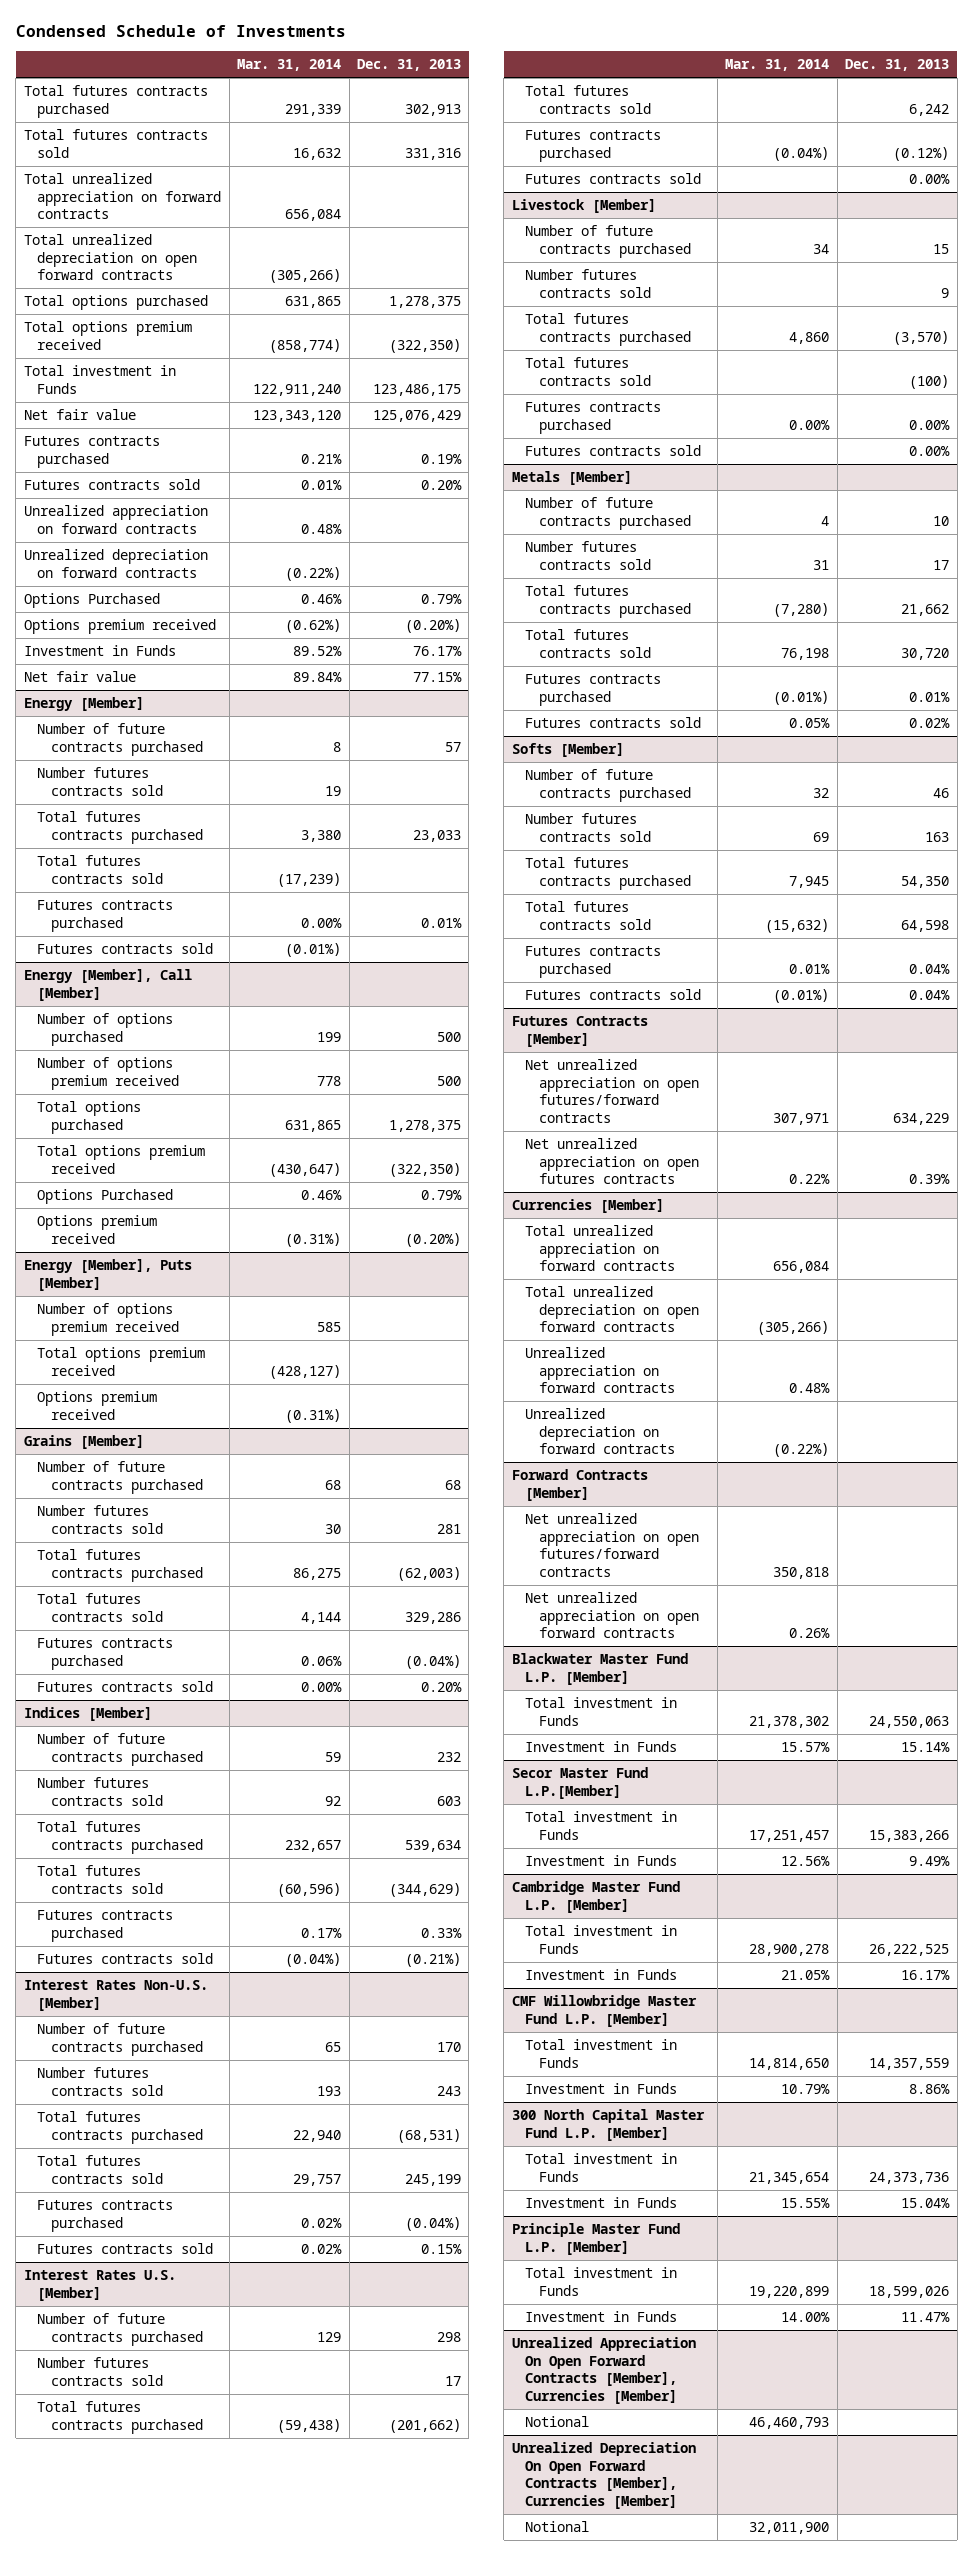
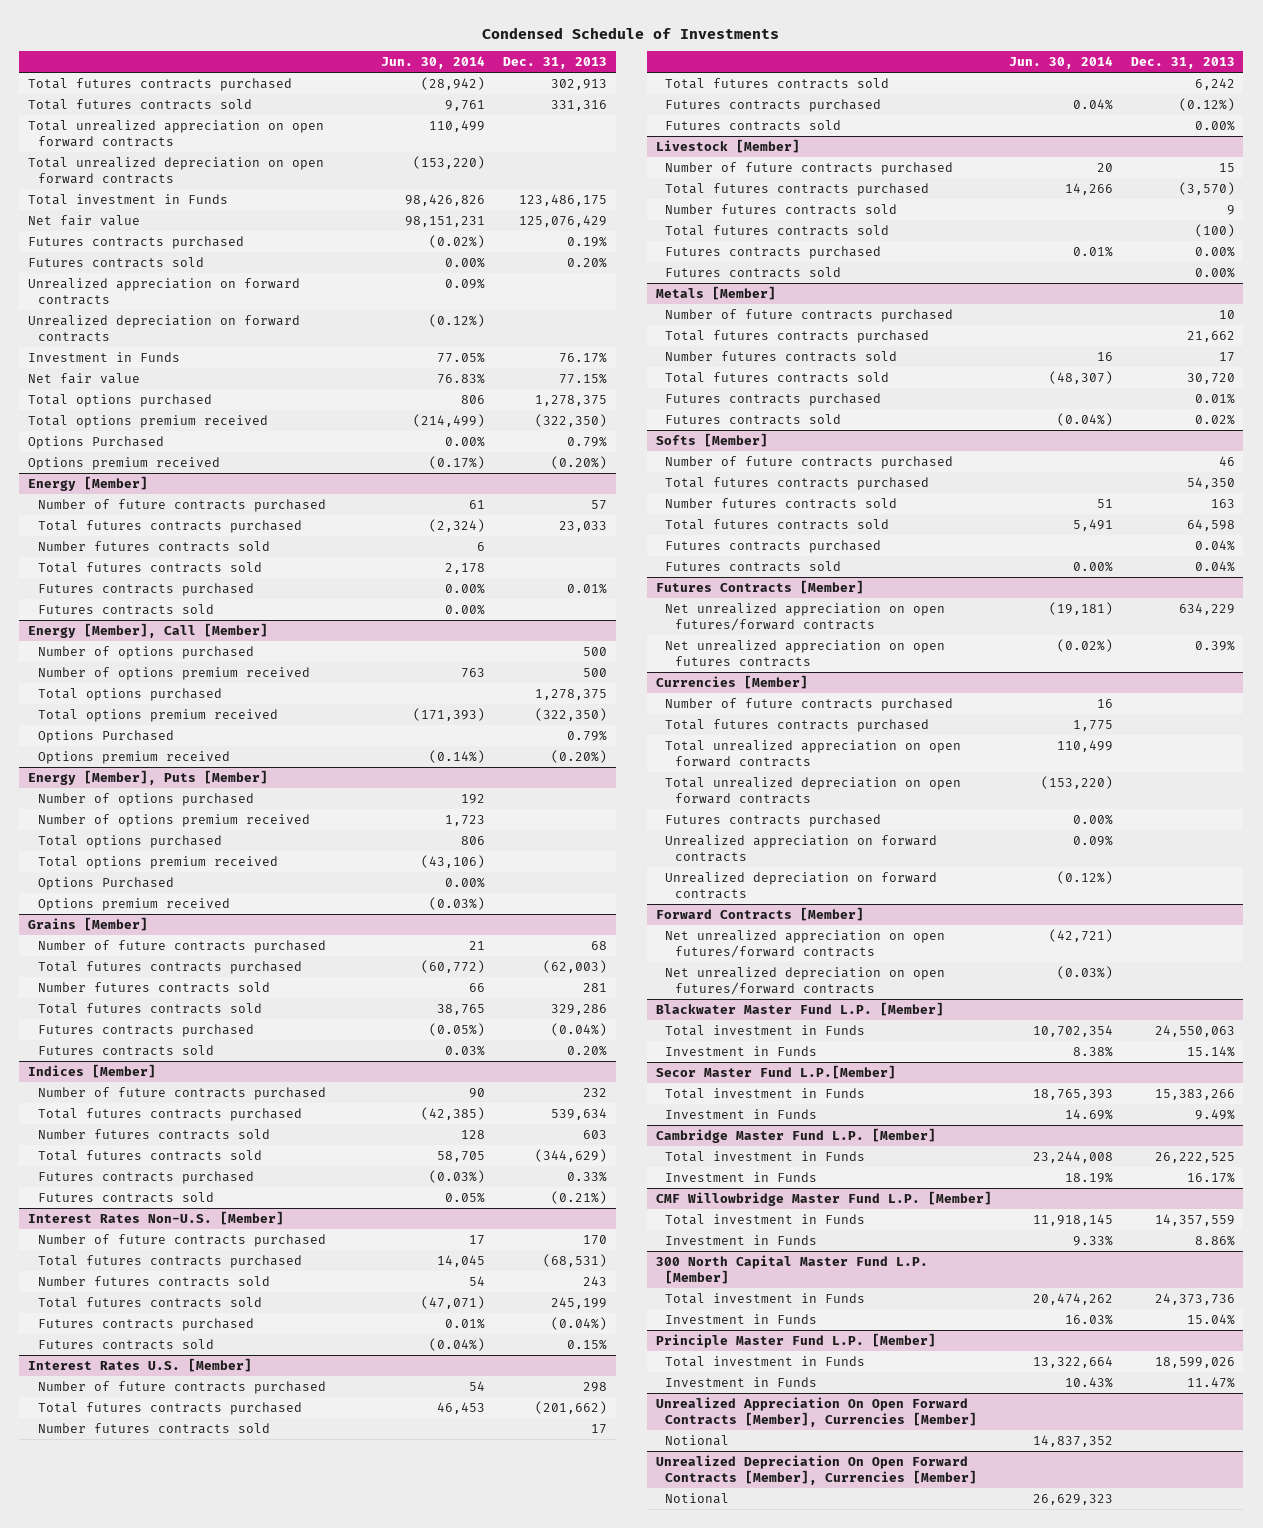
[237,59,342,72] Mar. 31, 2014 -> none
none -> [381,55,486,69] Jun. 30, 2014
[23,173,222,220] Total unrealized appreciation on forward contracts -> [27,119,324,147] Total unrealized appreciation on open forward contracts
[23,295,208,311] Total options purchased -> [27,393,212,407] Total options purchased
[23,321,192,350] Total options premium received -> [27,414,268,428] Total options premium received
[23,593,160,609] Options Purchased -> [27,435,164,449] Options Purchased
[23,619,216,635] Options premium received -> [27,456,220,470] Options premium received
[37,767,164,796] Number futures contracts sold -> [37,540,270,552] Number futures contracts sold
none -> [37,792,254,806] Number of options purchased
none -> [37,834,222,848] Total options purchased
none -> [37,876,174,890] Options Purchased
[37,1505,164,1534] Number futures contracts sold -> [37,981,270,993] Number futures contracts sold
[37,1777,164,1806] Number futures contracts sold -> [37,1128,270,1140] Number futures contracts sold
[37,2067,164,2096] Number futures contracts sold -> [37,1275,270,1287] Number futures contracts sold
[37,2357,164,2386] Number futures contracts sold -> [37,1422,270,1434] Number futures contracts sold
[525,269,652,298] Number futures contracts sold -> [665,203,898,215] Number futures contracts sold
[525,541,652,570] Number futures contracts sold -> [665,350,898,362] Number futures contracts sold
[525,813,652,842] Number futures contracts sold -> [665,497,898,509] Number futures contracts sold
none -> [665,697,954,711] Number of future contracts purchased
none -> [665,718,930,732] Total futures contracts purchased
[525,1225,676,1272] Total unrealized appreciation on forward contracts -> [665,739,962,767] Total unrealized appreciation on open forward contracts
none -> [665,813,882,827] Futures contracts purchased
[525,1592,700,1639] Net unrealized appreciation on open forward contracts -> [665,966,946,995] Net unrealized depreciation on open futures/forward contracts

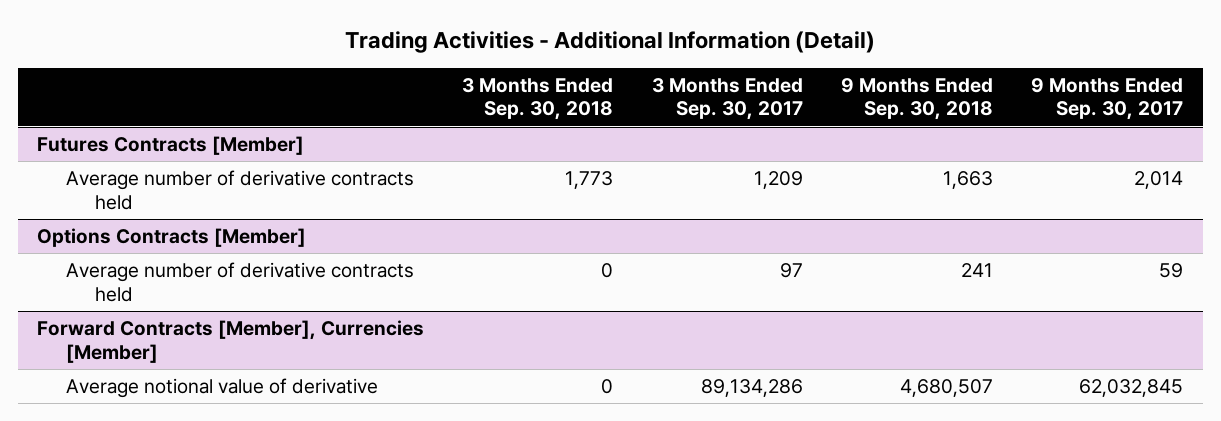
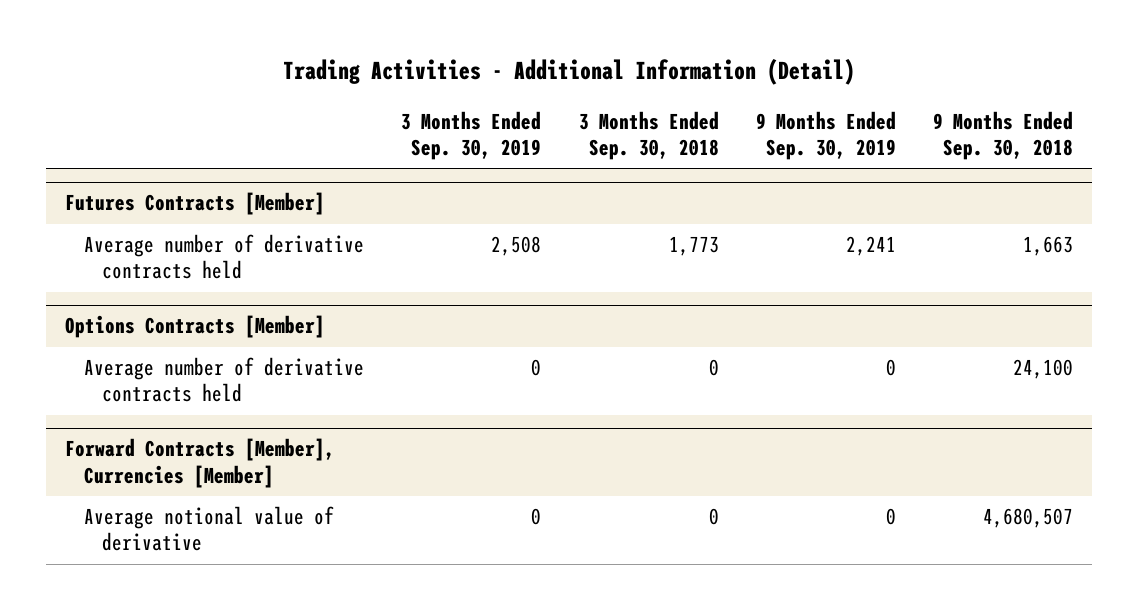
[651,77,803,121] 3 Months Ended Sep. 30, 2017 -> none
[1031,77,1184,121] 9 Months Ended Sep. 30, 2017 -> none
none -> [401,110,542,161] 3 Months Ended Sep. 30, 2019
none -> [756,110,897,161] 9 Months Ended Sep. 30, 2019
[961,263,994,278] 241 -> [1013,359,1074,380] 24,100

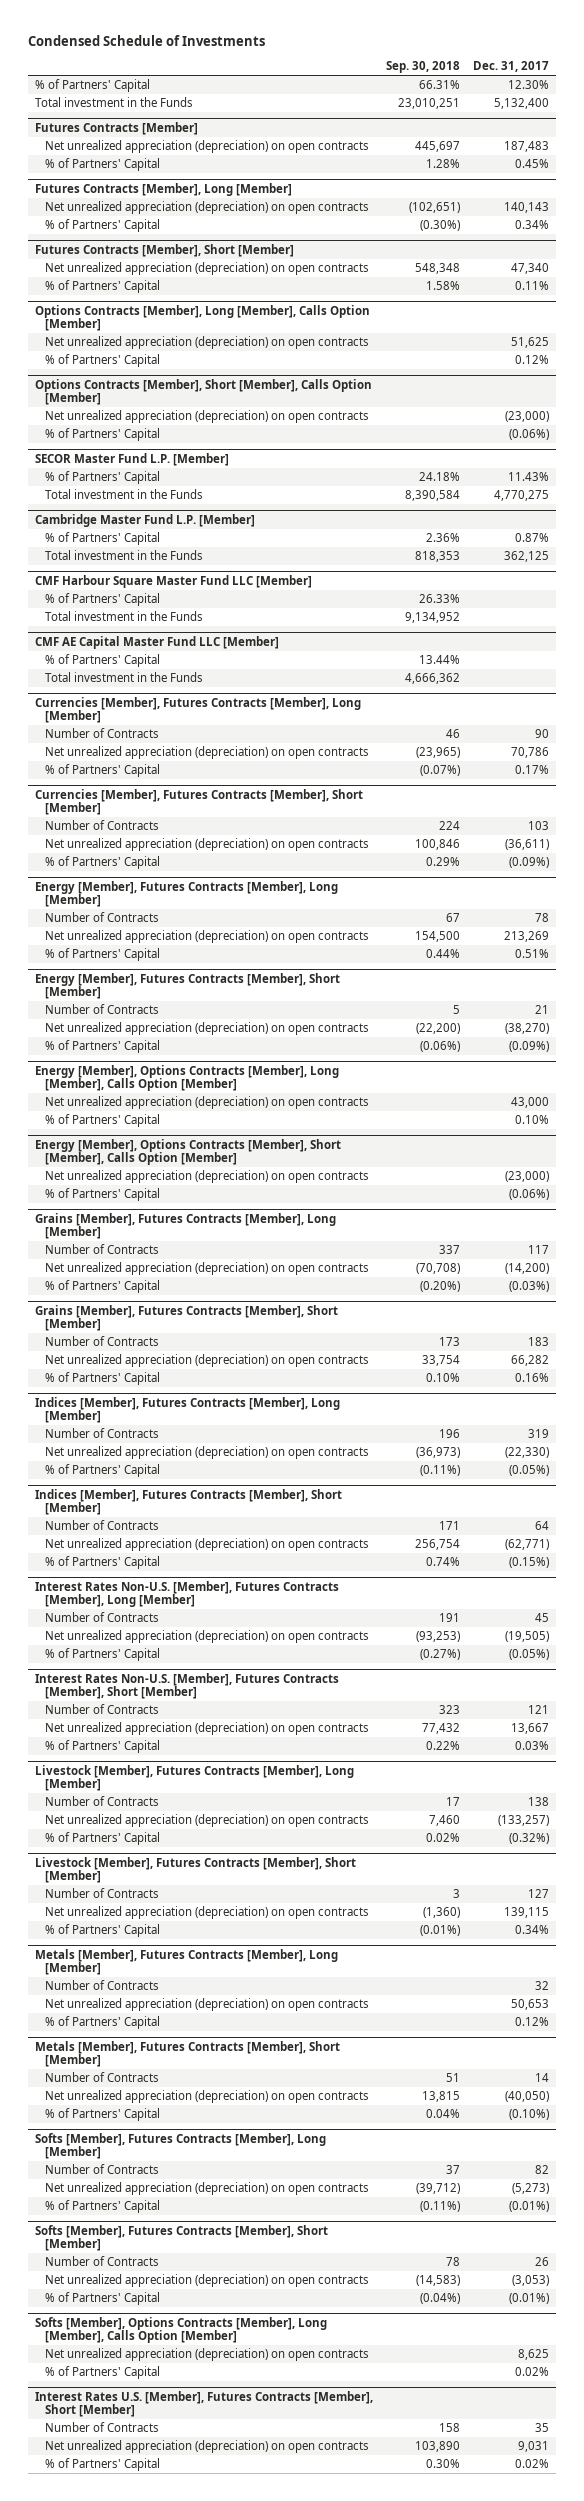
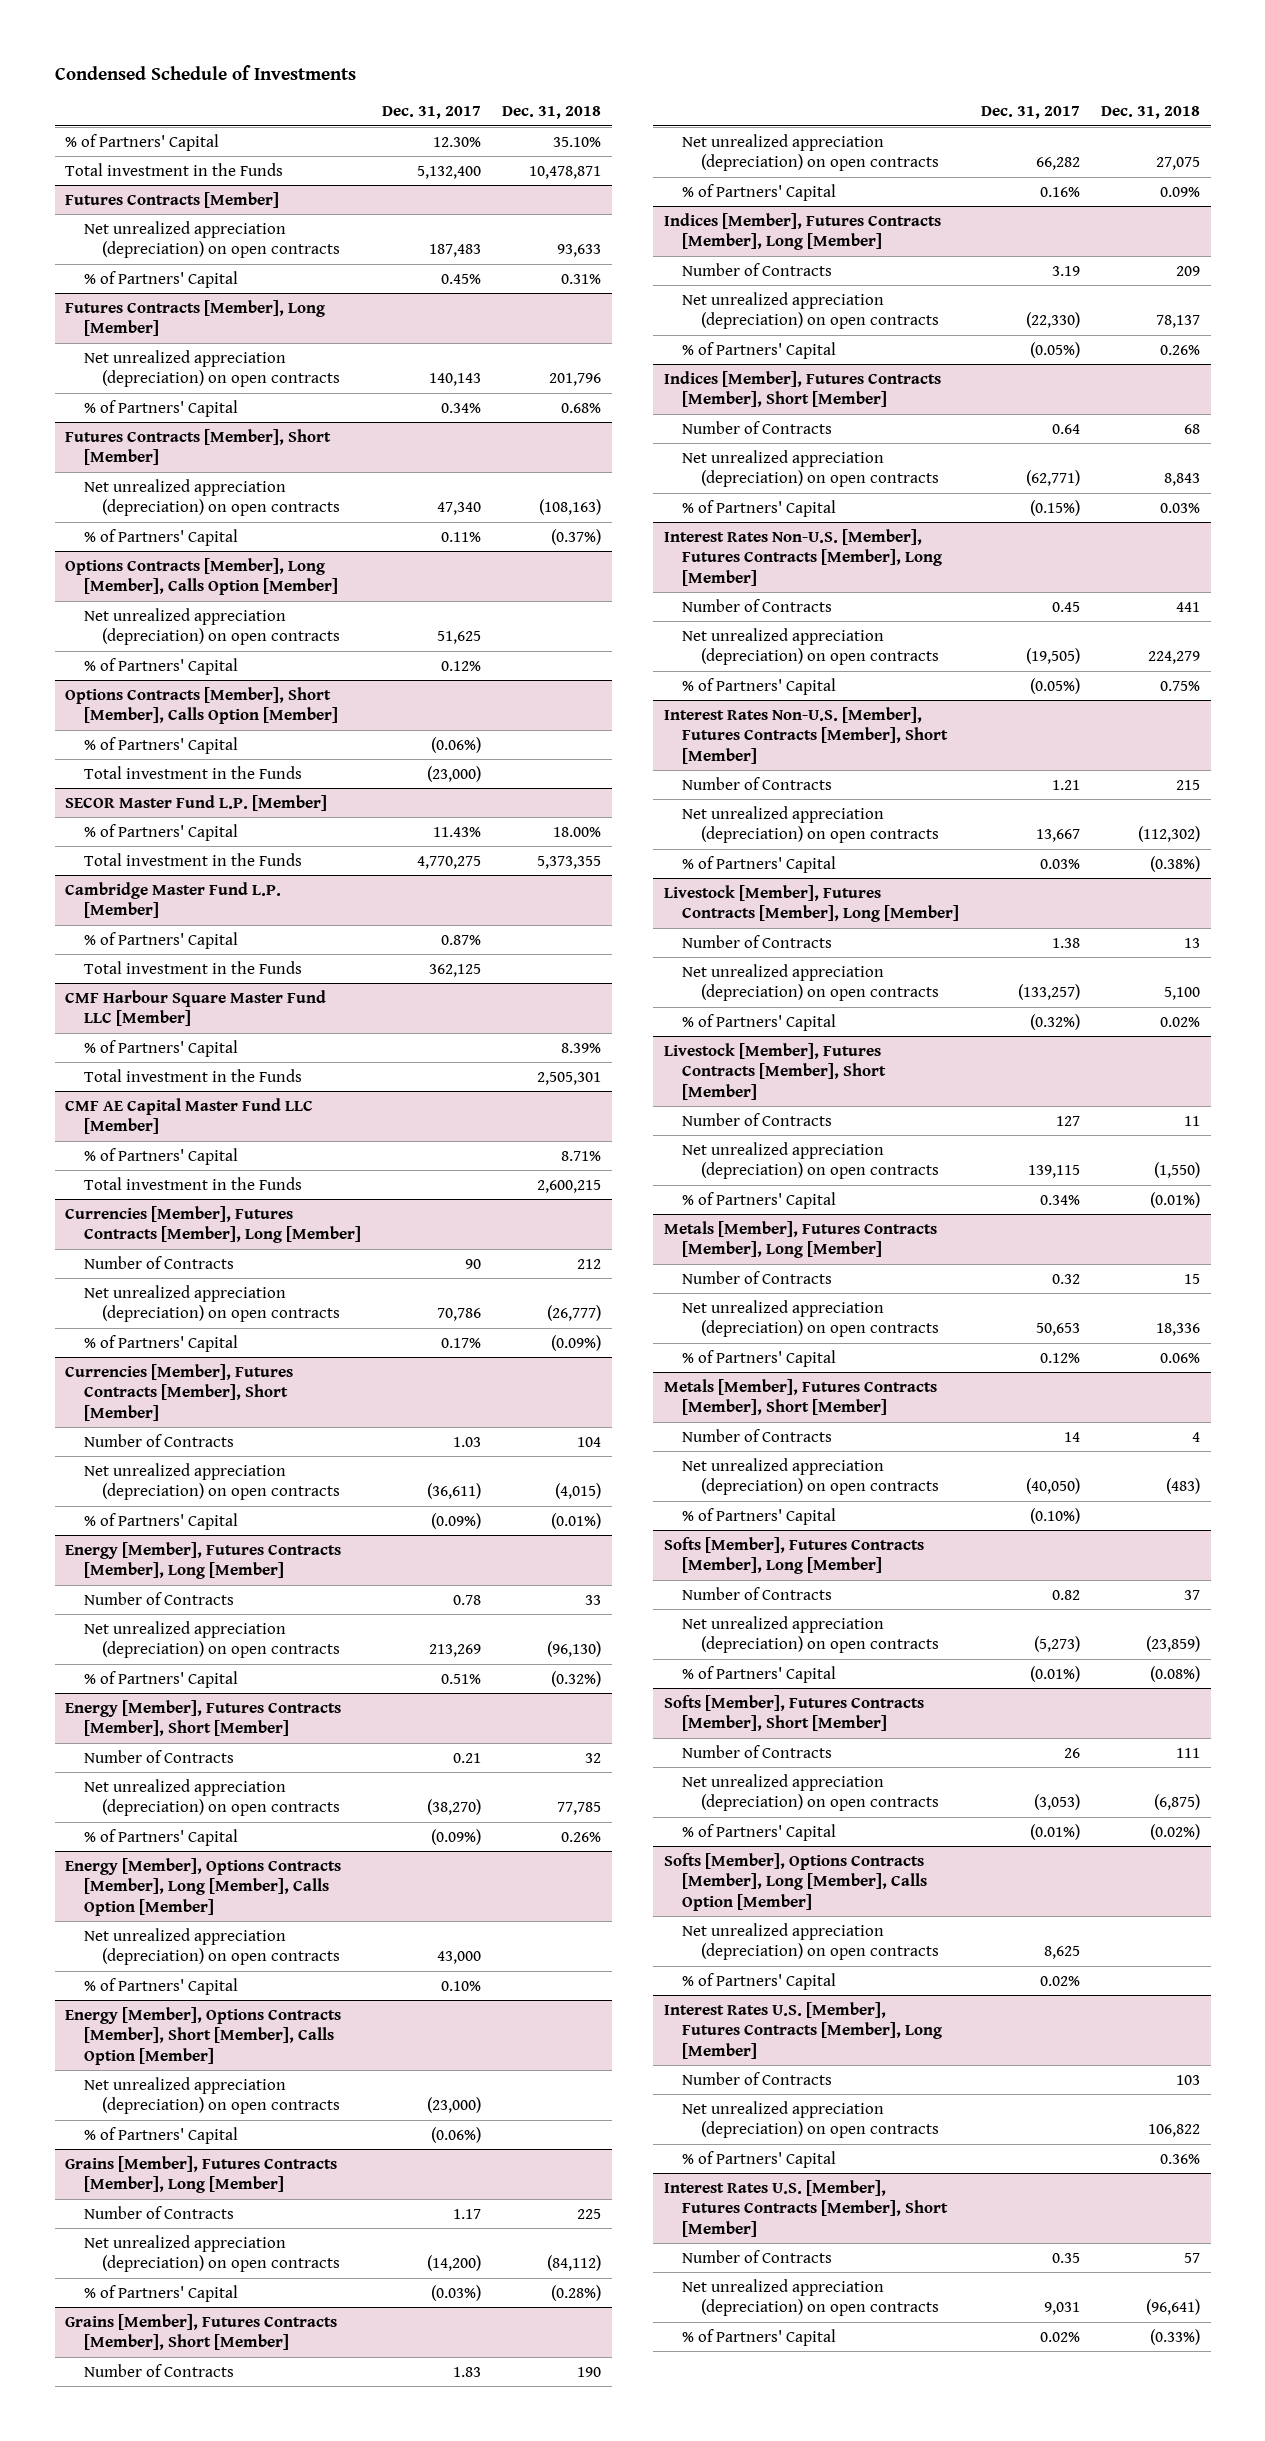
[385,61,460,74] Sep. 30, 2018 -> none
none -> [502,106,602,120] Dec. 31, 2018
[45,410,370,424] Net unrealized appreciation (depreciation) on open contracts -> none
none -> [83,765,302,779] Total investment in the Funds
[527,821,549,831] 103 -> [453,1436,482,1447] 1.03
[534,913,549,923] 78 -> [453,1594,482,1605] 0.78
[534,1005,549,1015] 21 -> [453,1752,482,1763] 0.21
[527,1245,549,1255] 117 -> [453,2208,482,2219] 1.17
[527,1337,549,1347] 183 -> [453,2366,482,2377] 1.83
[527,1429,549,1439] 319 -> [1051,265,1080,276] 3.19
[534,1521,549,1531] 64 -> [1051,423,1080,434] 0.64
[534,1613,549,1623] 45 -> [1051,601,1080,612] 0.45
[527,1705,549,1715] 121 -> [1051,779,1080,790] 1.21
[527,1797,549,1807] 138 -> [1051,937,1080,948] 1.38
[534,1981,549,1991] 32 -> [1051,1273,1080,1284] 0.32
[534,2165,549,2175] 82 -> [1051,1589,1080,1600] 0.82
none -> [663,2001,943,2059] Interest Rates U.S. [Member], Futures Contracts [Member], Long [Member]
none -> [682,2071,833,2085] Number of Contracts
none -> [682,2100,939,2139] Net unrealized appreciation (depreciation) on open contracts
none -> [682,2150,837,2168] % of Partners' Capital
[534,2423,549,2433] 35 -> [1051,2252,1080,2263] 0.35

